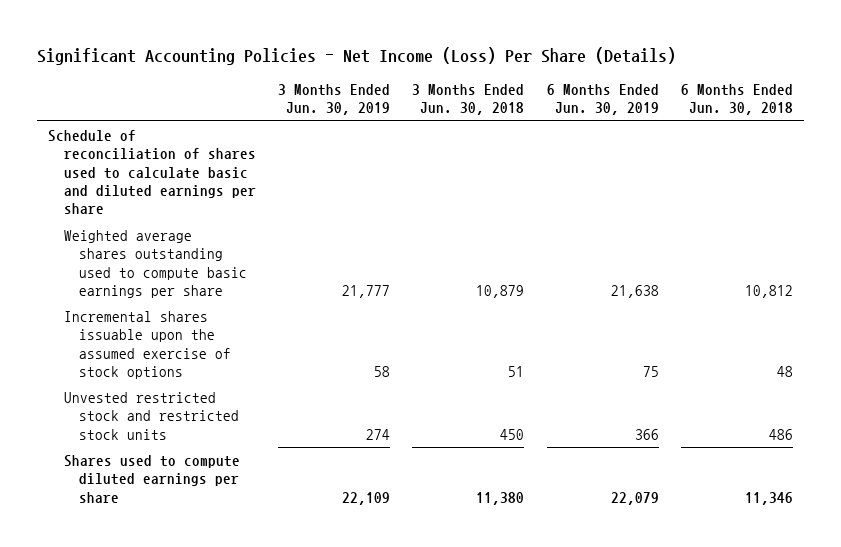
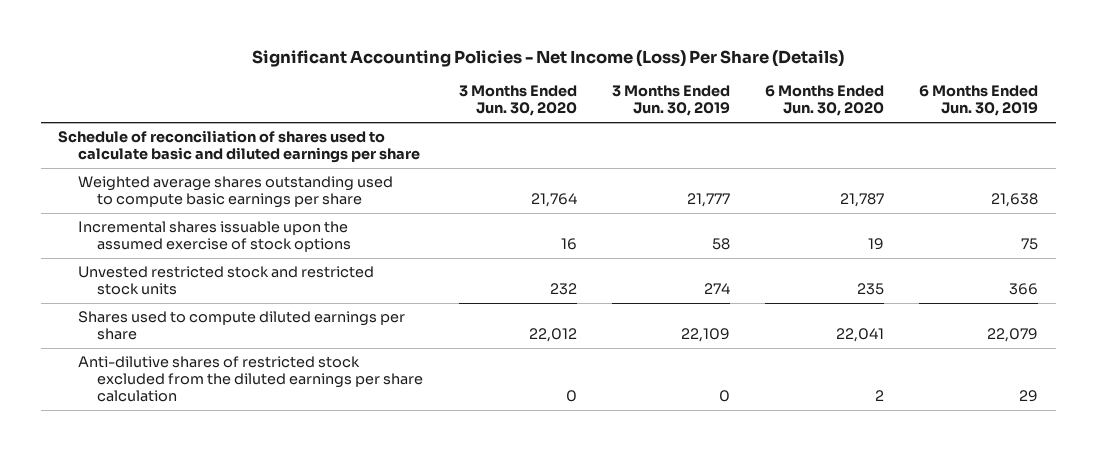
[412,84,525,116] 3 Months Ended Jun. 30, 2018 -> none
[680,84,793,116] 6 Months Ended Jun. 30, 2018 -> none
none -> [458,85,577,117] 3 Months Ended Jun. 30, 2020
none -> [764,85,884,117] 6 Months Ended Jun. 30, 2020
none -> [77,356,424,403] Anti-dilutive shares of restricted stock excluded from the diluted earnings per share calculation

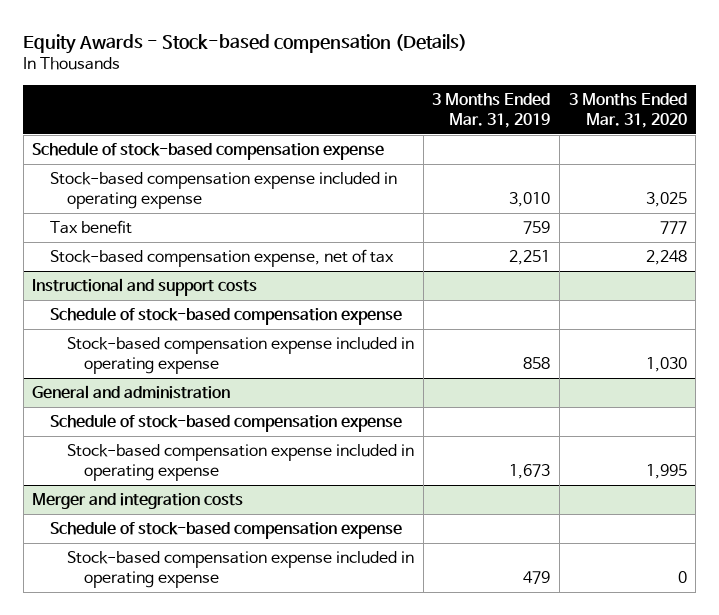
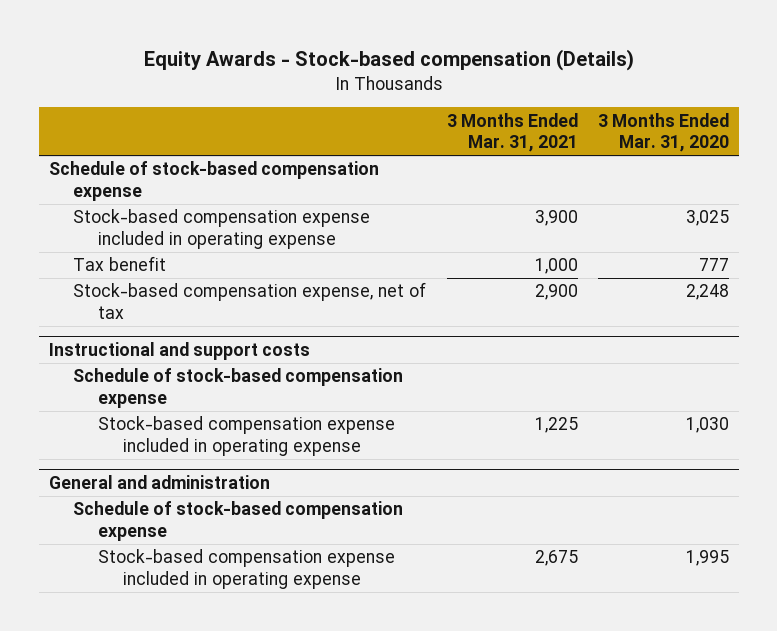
[432,92,551,129] 3 Months Ended Mar. 31, 2019 -> none
none -> [446,112,578,153] 3 Months Ended Mar. 31, 2021
[32,493,244,510] Merger and integration costs -> none
[49,521,402,540] Schedule of stock-based compensation expense -> none
[67,551,415,589] Stock-based compensation expense included in operating expense -> none

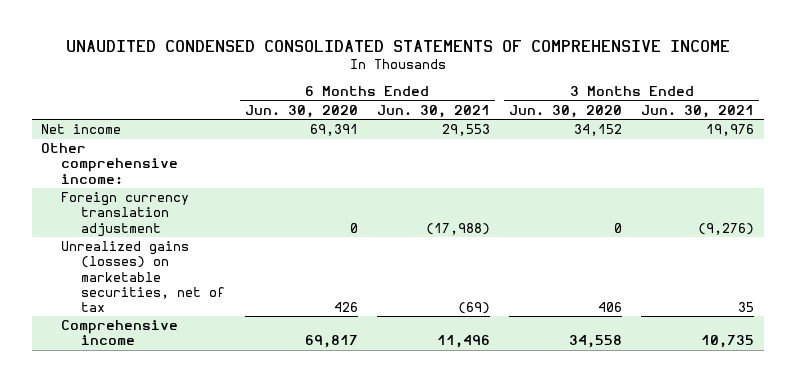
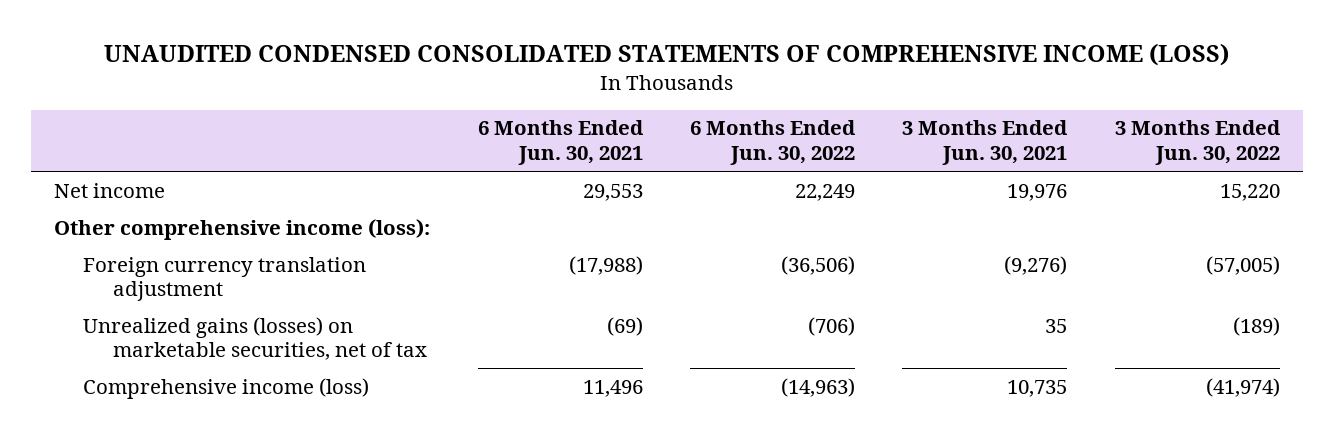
[65,39,730,52] UNAUDITED CONDENSED CONSOLIDATED STATEMENTS OF COMPREHENSIVE INCOME -> [104,43,1230,67] UNAUDITED CONDENSED CONSOLIDATED STATEMENTS OF COMPREHENSIVE INCOME (LOSS)
[244,104,358,118] Jun. 30, 2020 -> none
[509,104,623,118] Jun. 30, 2020 -> none
none -> [690,120,857,166] 6 Months Ended Jun. 30, 2022
none -> [1114,120,1281,166] 3 Months Ended Jun. 30, 2022
[41,143,179,184] Other comprehensive income: -> [54,218,431,240] Other comprehensive income (loss):
[61,320,179,346] Comprehensive income -> [83,377,370,399] Comprehensive income (loss)

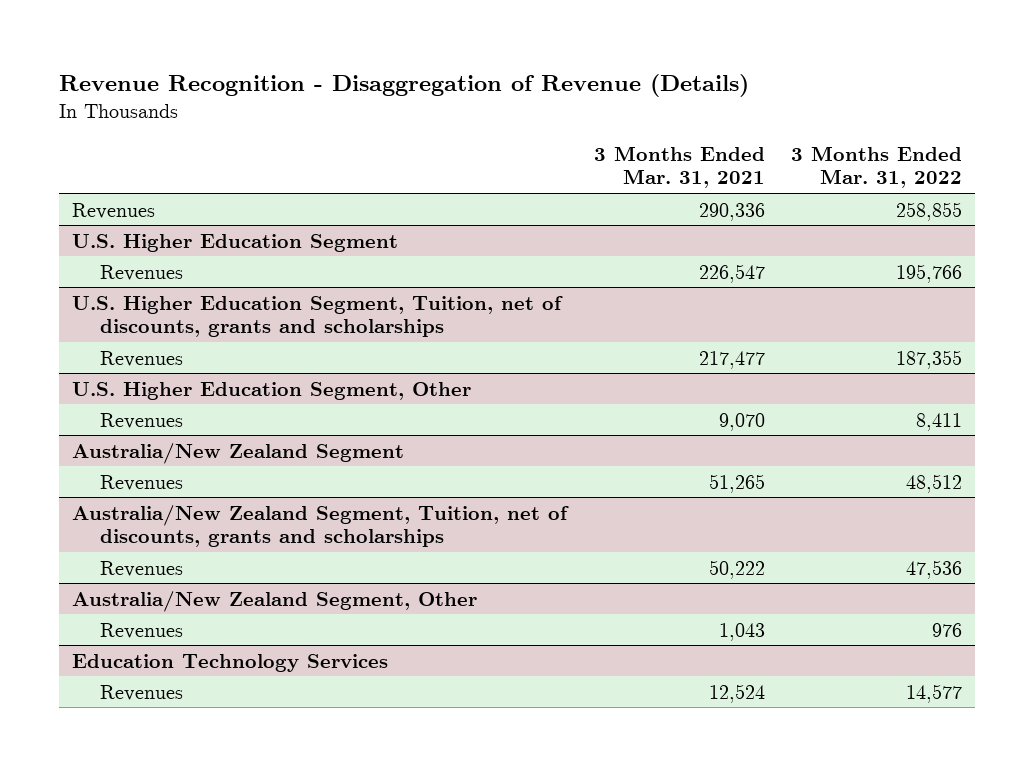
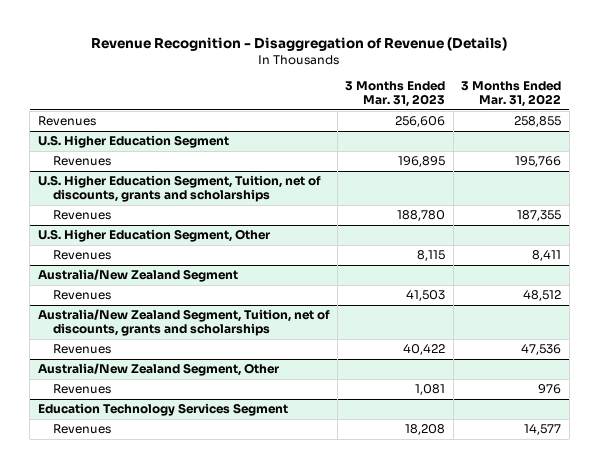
[593,145,765,189] 3 Months Ended Mar. 31, 2021 -> none
none -> [345,81,446,108] 3 Months Ended Mar. 31, 2023
[72,653,389,672] Education Technology Services -> [37,403,288,417] Education Technology Services Segment

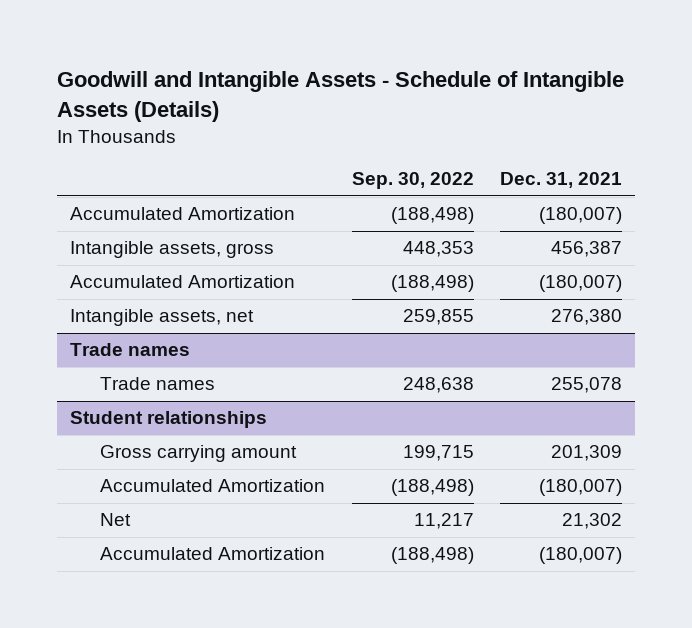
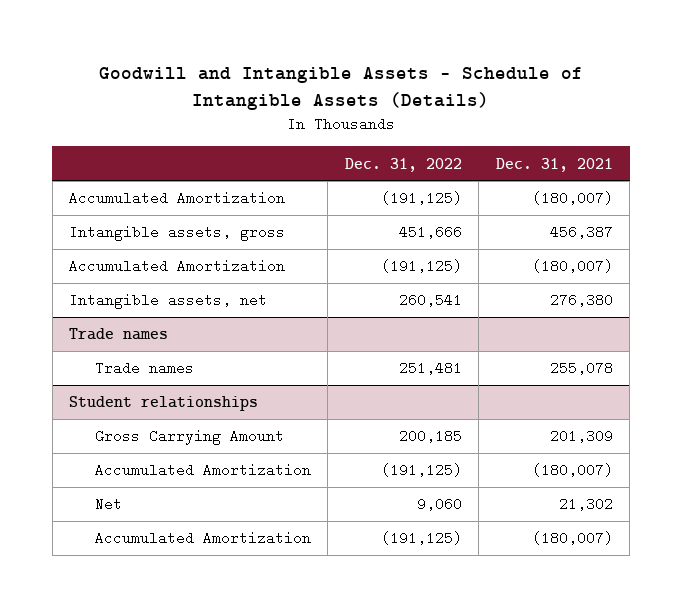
[351,172,474,190] Sep. 30, 2022 -> none
none -> [344,157,462,172] Dec. 31, 2022
[100,445,298,463] Gross carrying amount -> [94,429,284,446] Gross Carrying Amount

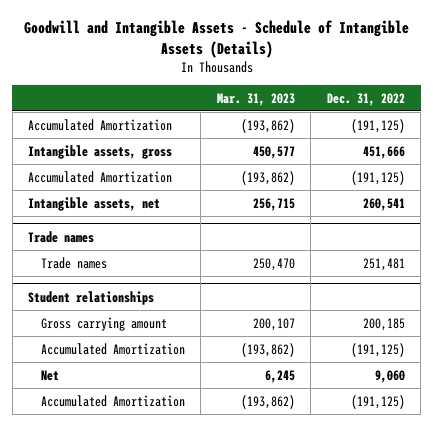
[495,157,613,172] Dec. 31, 2021 -> none
none -> [216,92,295,106] Mar. 31, 2023
[94,429,284,446] Gross Carrying Amount -> [40,316,167,331] Gross carrying amount

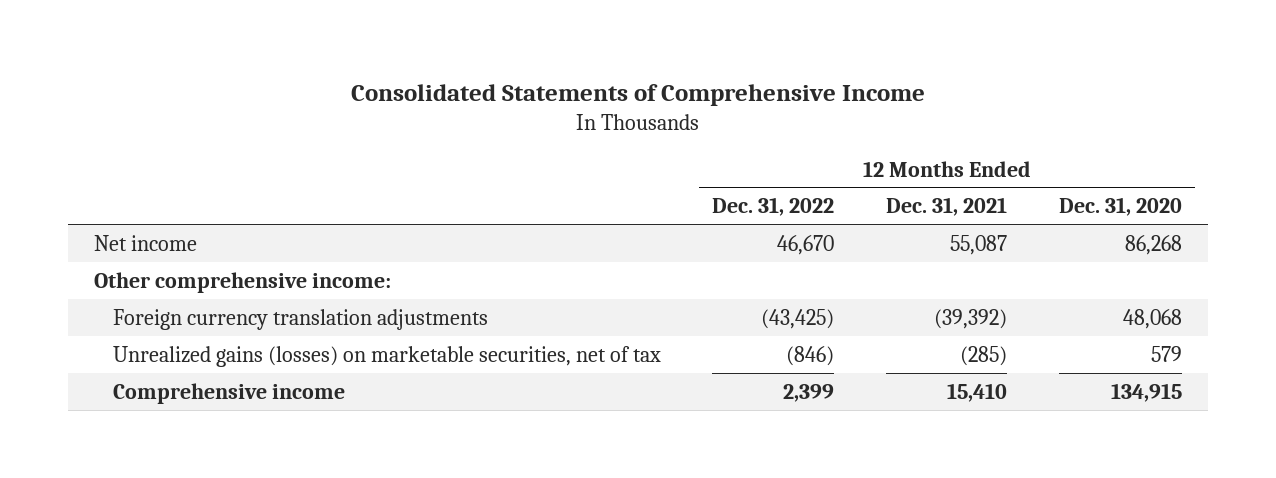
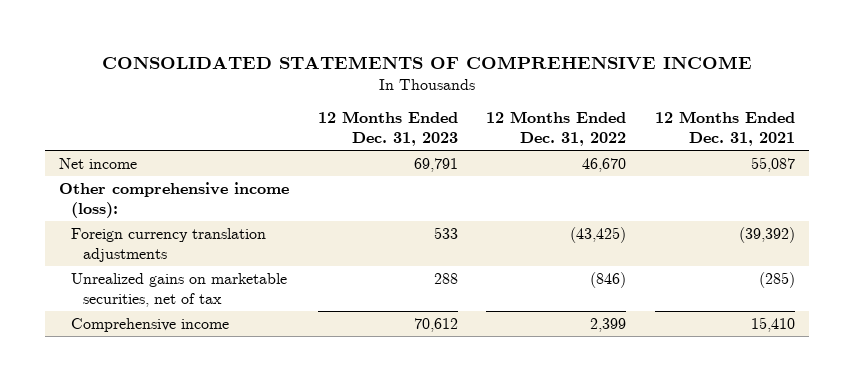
[350,84,925,107] Consolidated Statements of Comprehensive Income -> [102,55,753,69] CONSOLIDATED STATEMENTS OF COMPREHENSIVE INCOME
[1059,197,1183,217] Dec. 31, 2020 -> none
none -> [317,111,458,146] 12 Months Ended Dec. 31, 2023
[93,271,391,293] Other comprehensive income: -> [59,181,290,218] Other comprehensive income (loss):
[112,345,661,367] Unrealized gains (losses) on marketable securities, net of tax -> [71,272,288,307] Unrealized gains on marketable securities, net of tax

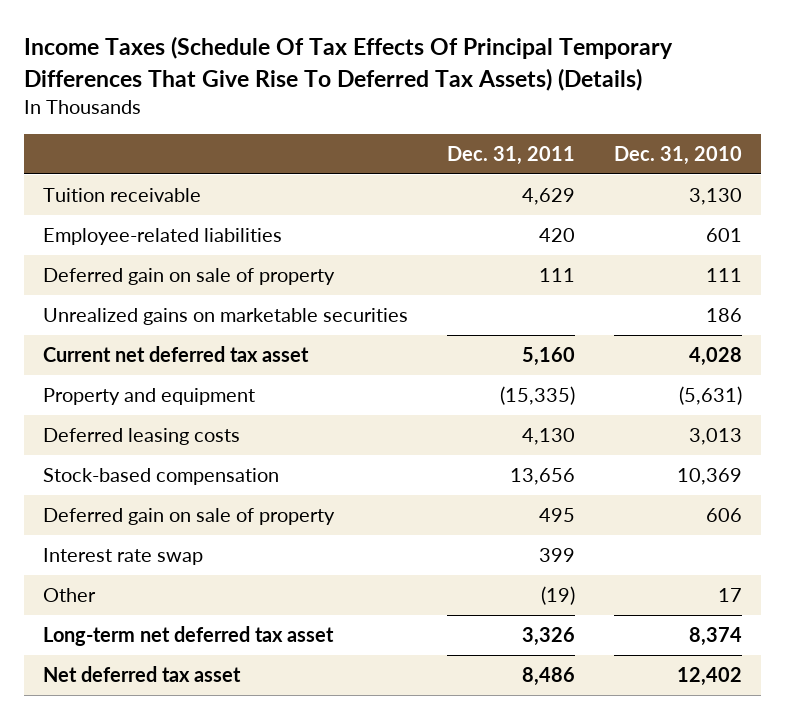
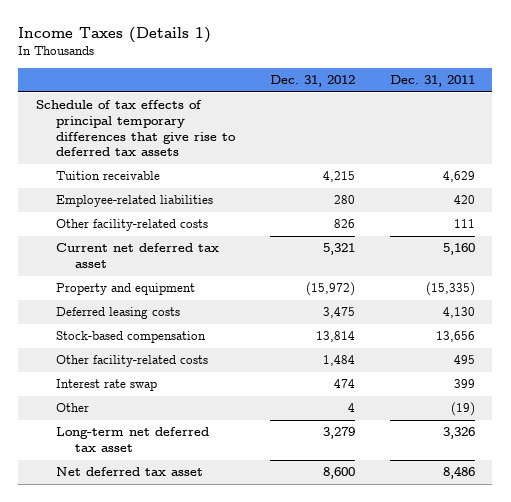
[24,36,674,91] Income Taxes (Schedule Of Tax Effects Of Principal Temporary Differences That Give Rise To Deferred Tax Assets) (Details) -> [18,26,212,43] Income Taxes (Details 1)
[614,146,743,166] Dec. 31, 2010 -> none
none -> [269,74,355,87] Dec. 31, 2012
none -> [35,100,236,157] Schedule of tax effects of principal temporary differences that give rise to deferred tax assets
[43,308,409,326] Unrealized gains on marketable securities -> none
[43,268,336,286] Deferred gain on sale of property -> [55,219,208,232] Other facility-related costs
[43,508,336,526] Deferred gain on sale of property -> [55,355,208,368] Other facility-related costs

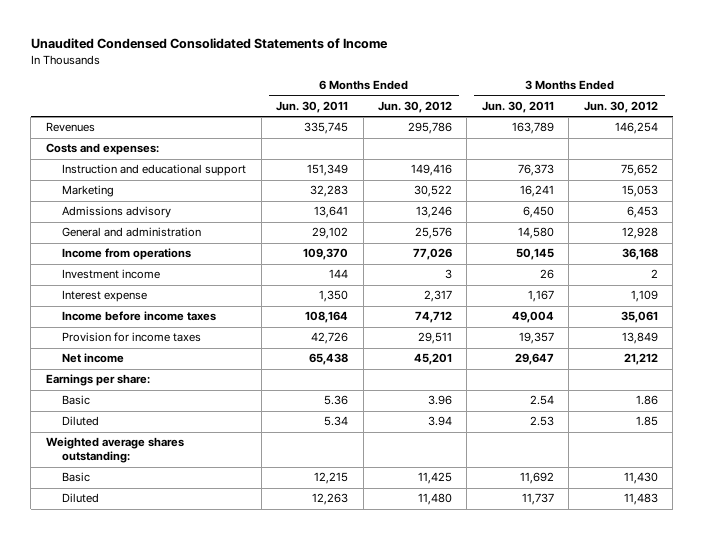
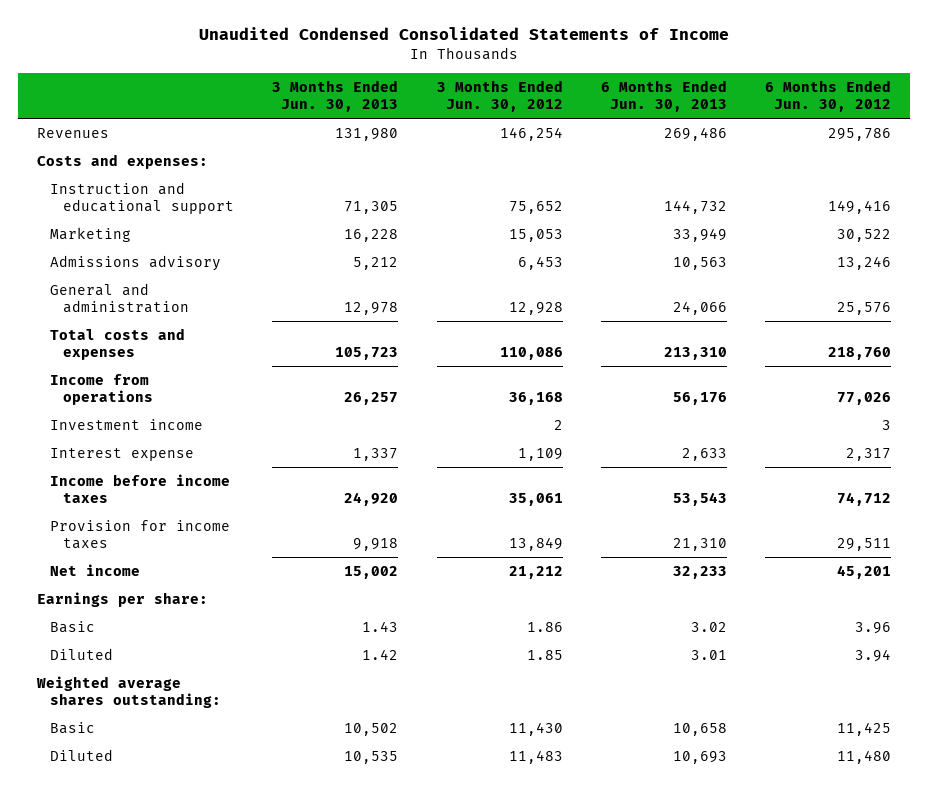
[276,100,349,113] Jun. 30, 2011 -> none
[481,100,554,113] Jun. 30, 2011 -> none
none -> [272,80,399,113] 3 Months Ended Jun. 30, 2013
none -> [600,80,727,113] 6 Months Ended Jun. 30, 2013
none -> [50,327,186,360] Total costs and expenses

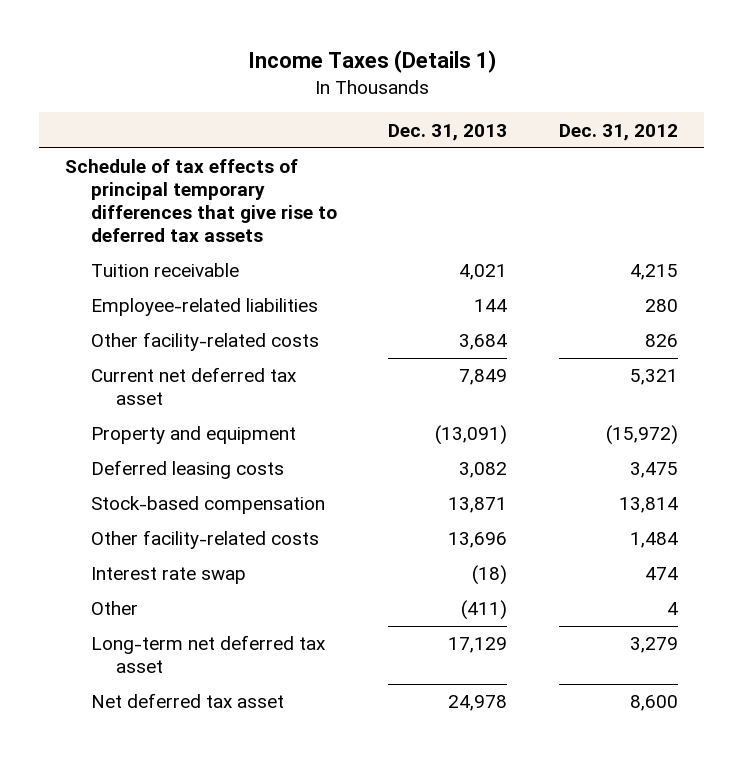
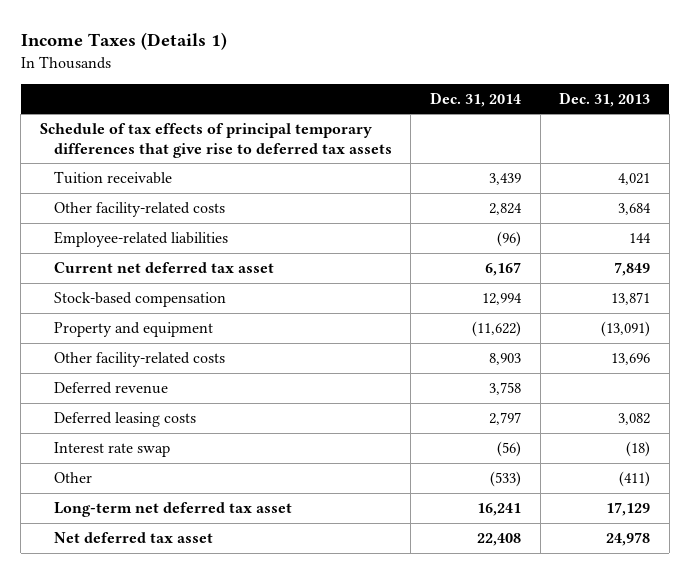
[559,123,679,141] Dec. 31, 2012 -> none
none -> [429,91,521,107] Dec. 31, 2014
[90,298,318,317] Employee-related liabilities -> [53,231,228,248] Employee-related liabilities
[90,426,296,445] Property and equipment -> [53,322,213,338] Property and equipment
none -> [53,382,168,395] Deferred revenue
[90,460,284,480] Deferred leasing costs -> [53,412,196,428] Deferred leasing costs

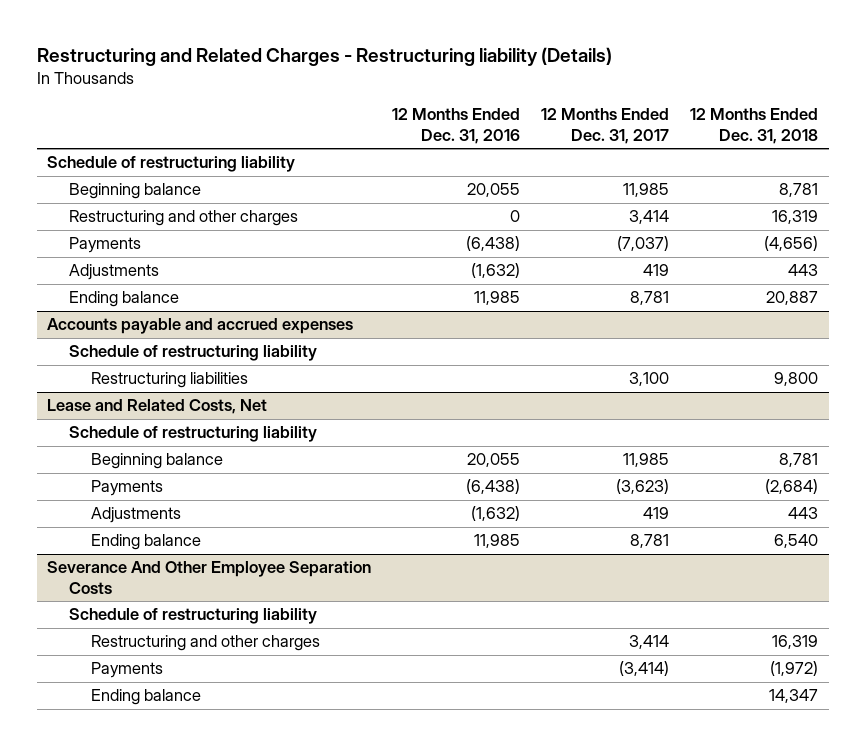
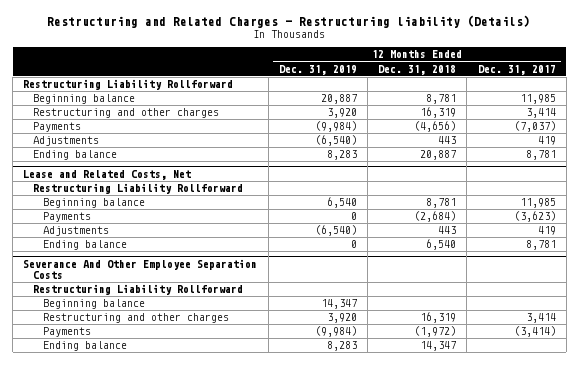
[392,108,521,144] 12 Months Ended Dec. 31, 2016 -> none
none -> [278,64,357,75] Dec. 31, 2019
[47,156,296,173] Schedule of restructuring liability -> [23,79,234,91] Restructuring Liability Rollforward
[47,318,354,335] Accounts payable and accrued expenses -> none
[69,345,318,362] Schedule of restructuring liability -> none
[90,372,248,389] Restructuring liabilities -> none
[69,426,318,443] Schedule of restructuring liability -> [33,183,244,195] Restructuring Liability Rollforward
[69,608,318,625] Schedule of restructuring liability -> [33,284,244,296] Restructuring Liability Rollforward
none -> [43,299,146,310] Beginning balance

